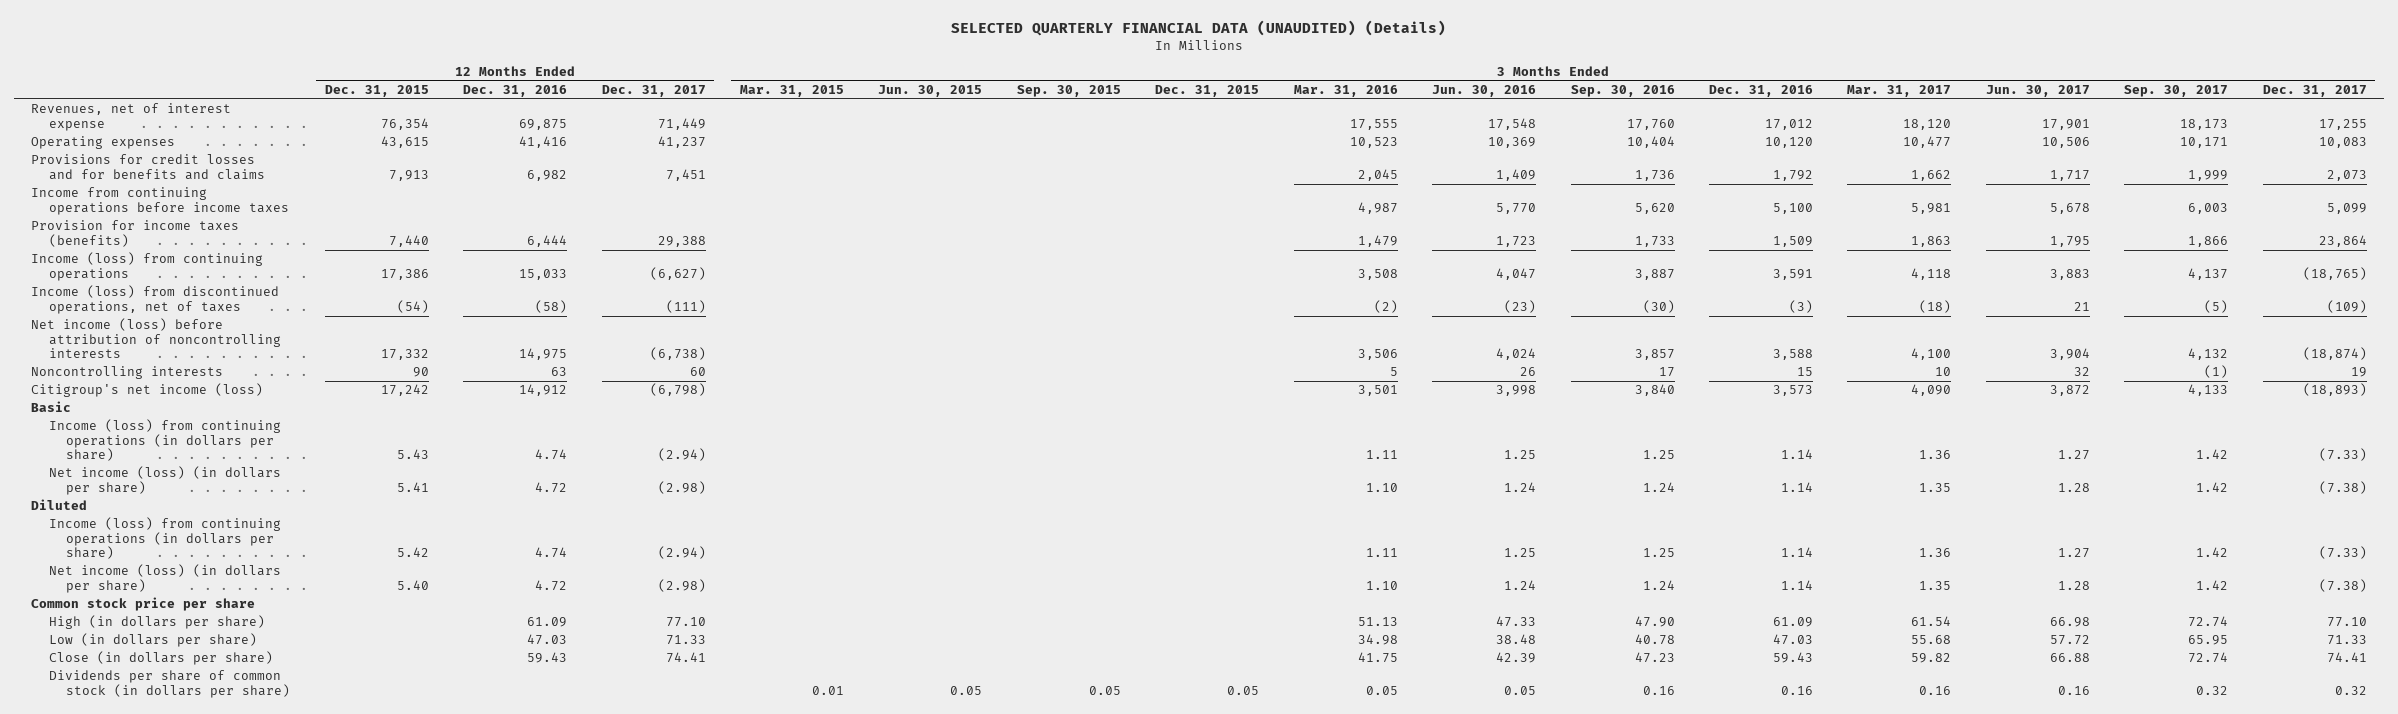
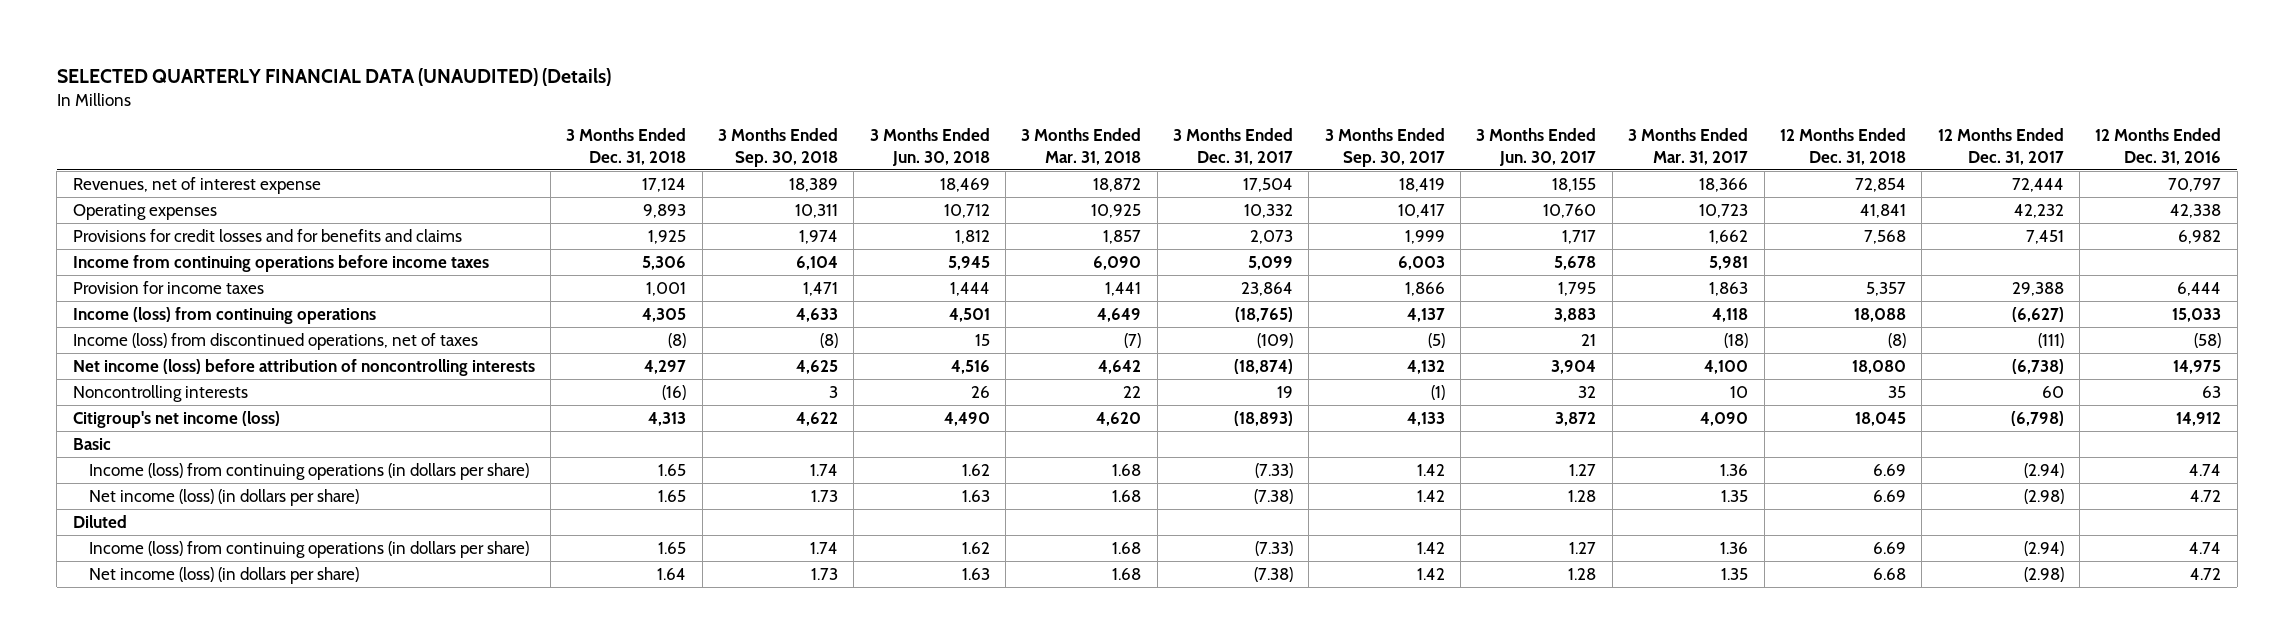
[324,85,429,98] Dec. 31, 2015 -> none
[739,85,844,98] Mar. 31, 2015 -> none
[878,85,983,98] Jun. 30, 2015 -> none
[1016,85,1121,98] Sep. 30, 2015 -> none
[1155,85,1260,98] Dec. 31, 2015 -> none
[1293,85,1398,98] Mar. 31, 2016 -> none
[1432,85,1537,98] Jun. 30, 2016 -> none
[1570,85,1675,98] Sep. 30, 2016 -> none
[1708,85,1813,98] Dec. 31, 2016 -> none
none -> [566,128,687,165] 3 Months Ended Dec. 31, 2018
none -> [717,128,838,167] 3 Months Ended Sep. 30, 2018
none -> [869,128,990,166] 3 Months Ended Jun. 30, 2018
none -> [1021,128,1142,165] 3 Months Ended Mar. 31, 2018
none -> [1779,128,1906,165] 12 Months Ended Dec. 31, 2018
[519,118,568,130] 69,875 -> [2168,177,2222,192] 70,797
[657,117,706,130] 71,449 -> [2011,177,2064,192] 72,444
[1903,118,1952,130] 18,120 -> [1699,177,1749,192] 18,366
[2041,118,2090,130] 17,901 -> [1552,177,1597,192] 18,155
[2180,118,2229,130] 18,173 -> [1398,177,1445,192] 18,419
[2318,118,2367,130] 17,255 -> [1243,177,1294,192] 17,504
[519,136,568,149] 41,416 -> [2170,203,2222,218] 42,338
[657,136,706,149] 41,237 -> [2013,203,2064,218] 42,232
[1903,136,1952,149] 10,477 -> [1699,203,1749,218] 10,723
[2041,137,2090,149] 10,506 -> [1543,203,1597,218] 10,760
[2180,137,2229,149] 10,171 -> [1397,203,1445,218] 10,417
[2318,137,2367,149] 10,083 -> [1244,203,1294,218] 10,332
[31,220,240,247] Provision for income taxes (benefits) -> [72,280,264,294] Provision for income taxes
[31,597,256,612] Common stock price per share -> none
[48,615,265,630] High (in dollars per share) -> none
[48,633,257,648] Low (in dollars per share) -> none
[48,651,273,666] Close (in dollars per share) -> none
[48,670,291,698] Dividends per share of common stock (in dollars per share) -> none

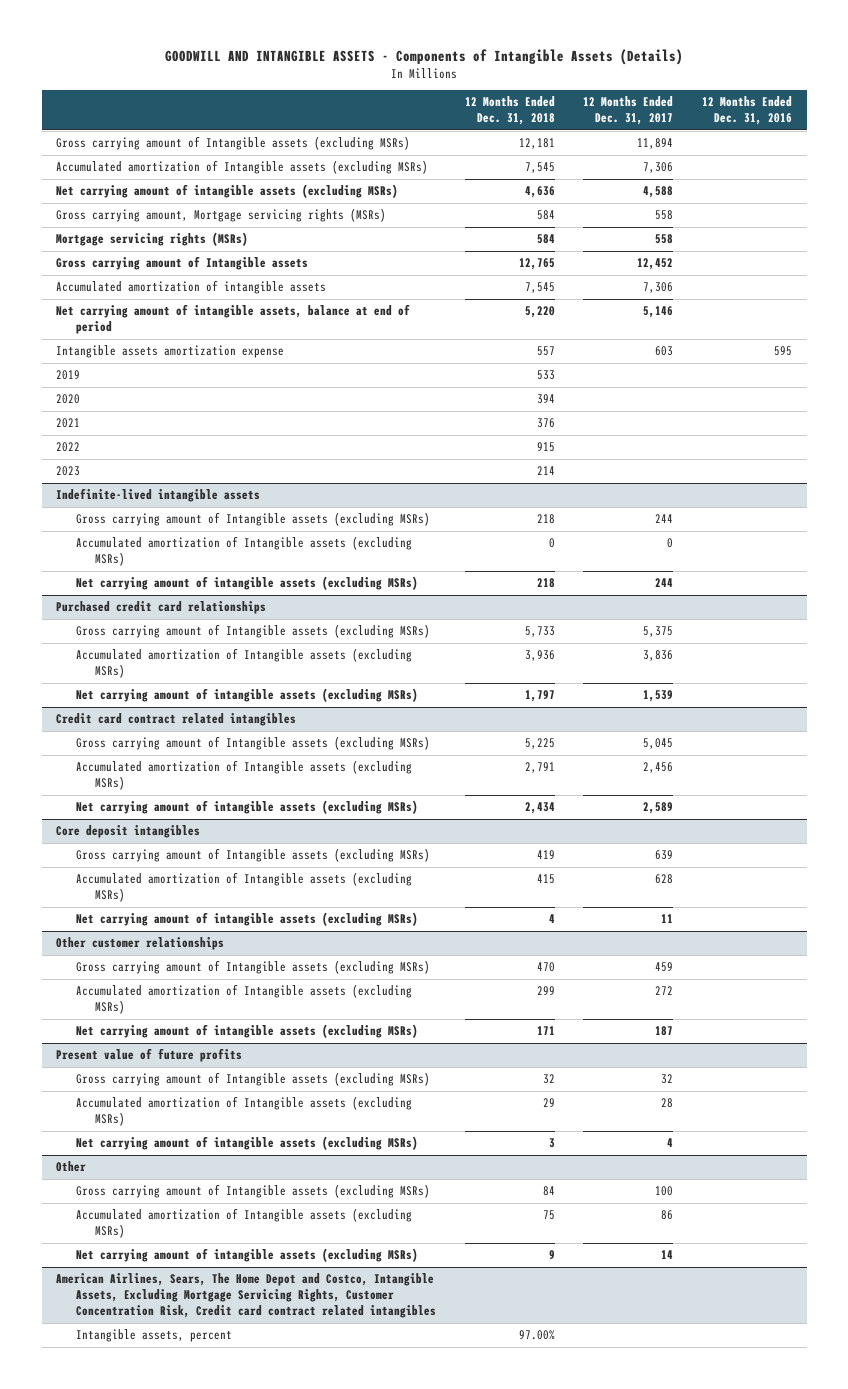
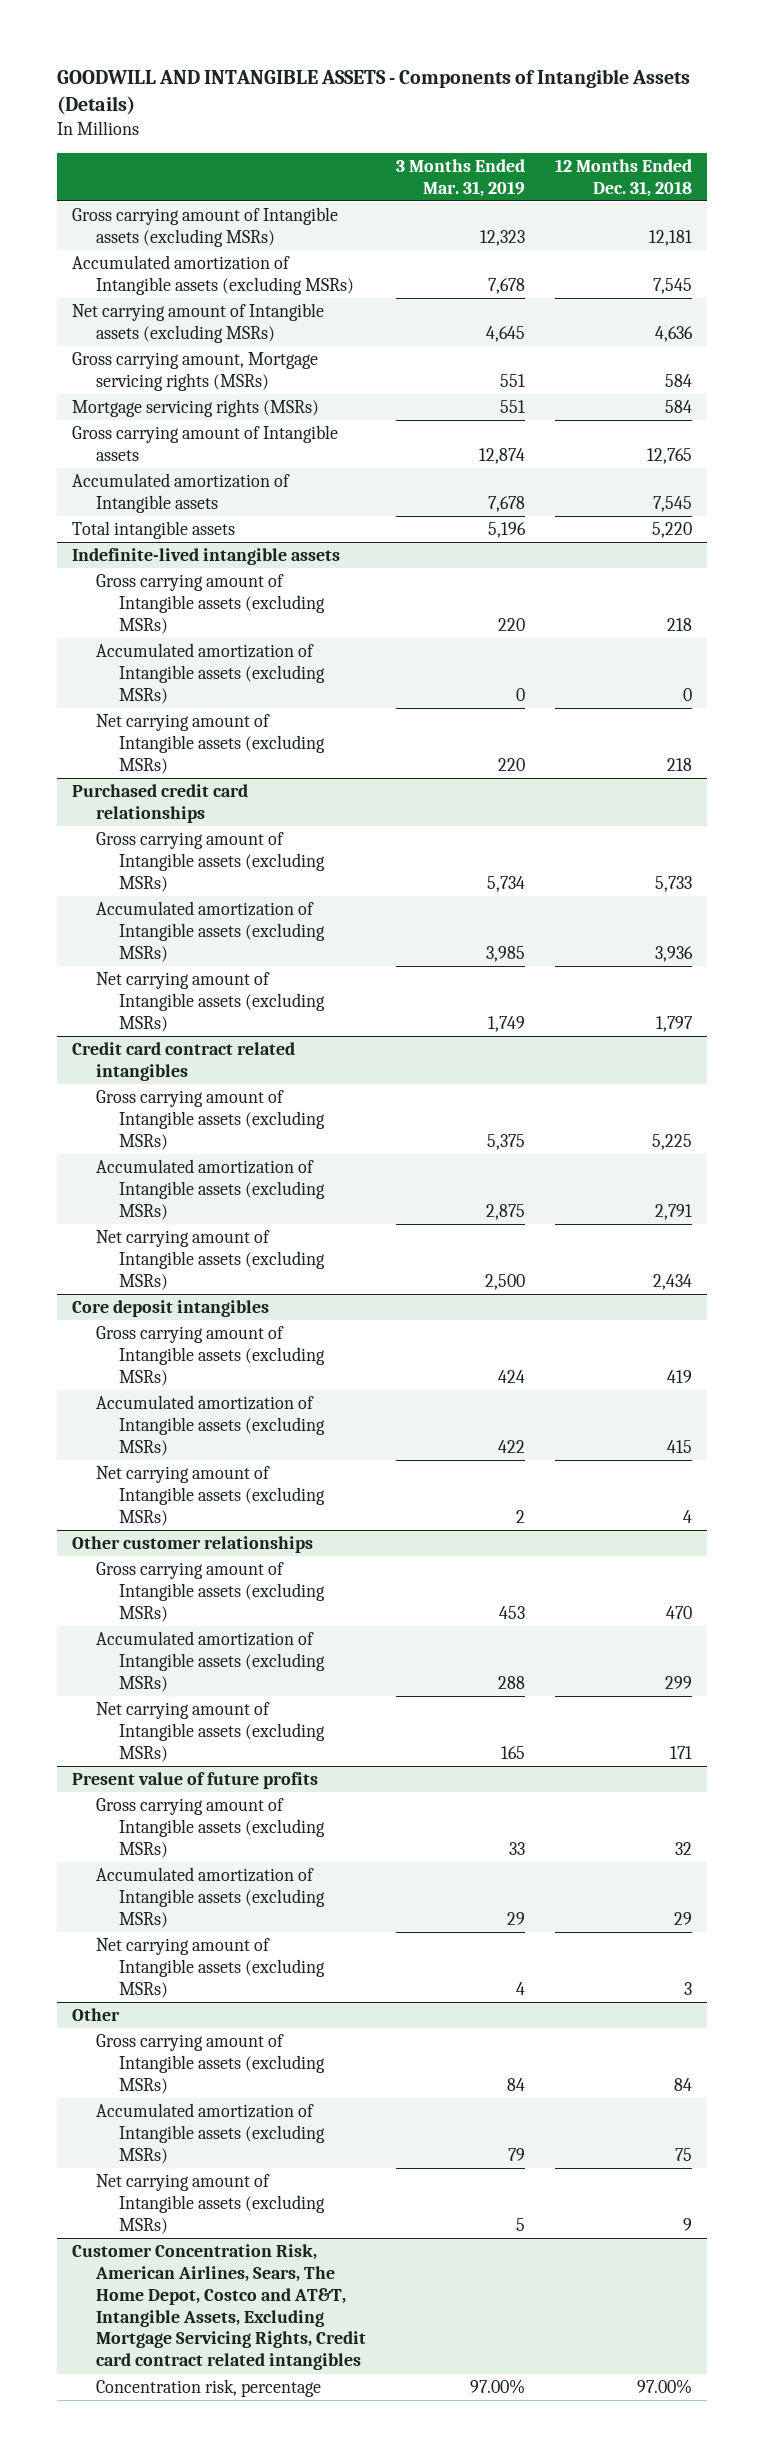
[583,96,674,126] 12 Months Ended Dec. 31, 2017 -> none
[702,96,793,126] 12 Months Ended Dec. 31, 2016 -> none
none -> [395,158,525,197] 3 Months Ended Mar. 31, 2019
[56,184,399,199] Net carrying amount of intangible assets (excluding MSRs) -> [71,303,324,343] Net carrying amount of Intangible assets (excluding MSRs)
[56,345,285,359] Intangible assets amortization expense -> none
[56,370,81,381] 2019 -> none
[56,394,81,405] 2020 -> none
[56,418,81,429] 2021 -> none
[56,442,81,453] 2022 -> none
[56,466,81,477] 2023 -> none
[56,280,327,295] Accumulated amortization of intangible assets -> [71,473,290,513] Accumulated amortization of Intangible assets
[56,304,411,335] Net carrying amount of intangible assets, balance at end of period -> [71,521,235,540] Total intangible assets
[75,576,418,591] Net carrying amount of intangible assets (excluding MSRs) -> [95,714,326,774] Net carrying amount of Intangible assets (excluding MSRs)
[75,688,418,703] Net carrying amount of intangible assets (excluding MSRs) -> [95,972,326,1032] Net carrying amount of Intangible assets (excluding MSRs)
[75,800,418,815] Net carrying amount of intangible assets (excluding MSRs) -> [95,1230,326,1290] Net carrying amount of Intangible assets (excluding MSRs)
[75,912,418,927] Net carrying amount of intangible assets (excluding MSRs) -> [95,1466,326,1526] Net carrying amount of Intangible assets (excluding MSRs)
[75,1024,418,1039] Net carrying amount of intangible assets (excluding MSRs) -> [95,1702,326,1762] Net carrying amount of Intangible assets (excluding MSRs)
[75,1136,418,1151] Net carrying amount of intangible assets (excluding MSRs) -> [95,1938,326,1998] Net carrying amount of Intangible assets (excluding MSRs)
[75,1248,418,1263] Net carrying amount of intangible assets (excluding MSRs) -> [95,2174,326,2234] Net carrying amount of Intangible assets (excluding MSRs)
[56,1273,436,1319] American Airlines, Sears, The Home Depot and Costco, Intangible Assets, Excluding Mortgage Servicing Rights, Customer Concentration Risk, Credit card contract related intangibles -> [71,2244,366,2371] Customer Concentration Risk, American Airlines, Sears, The Home Depot, Costco and AT&T, Intangible Assets, Excluding Mortgage Servicing Rights, Credit card contract related intangibles
[75,1329,232,1343] Intangible assets, percent -> [95,2379,321,2398] Concentration risk, percentage

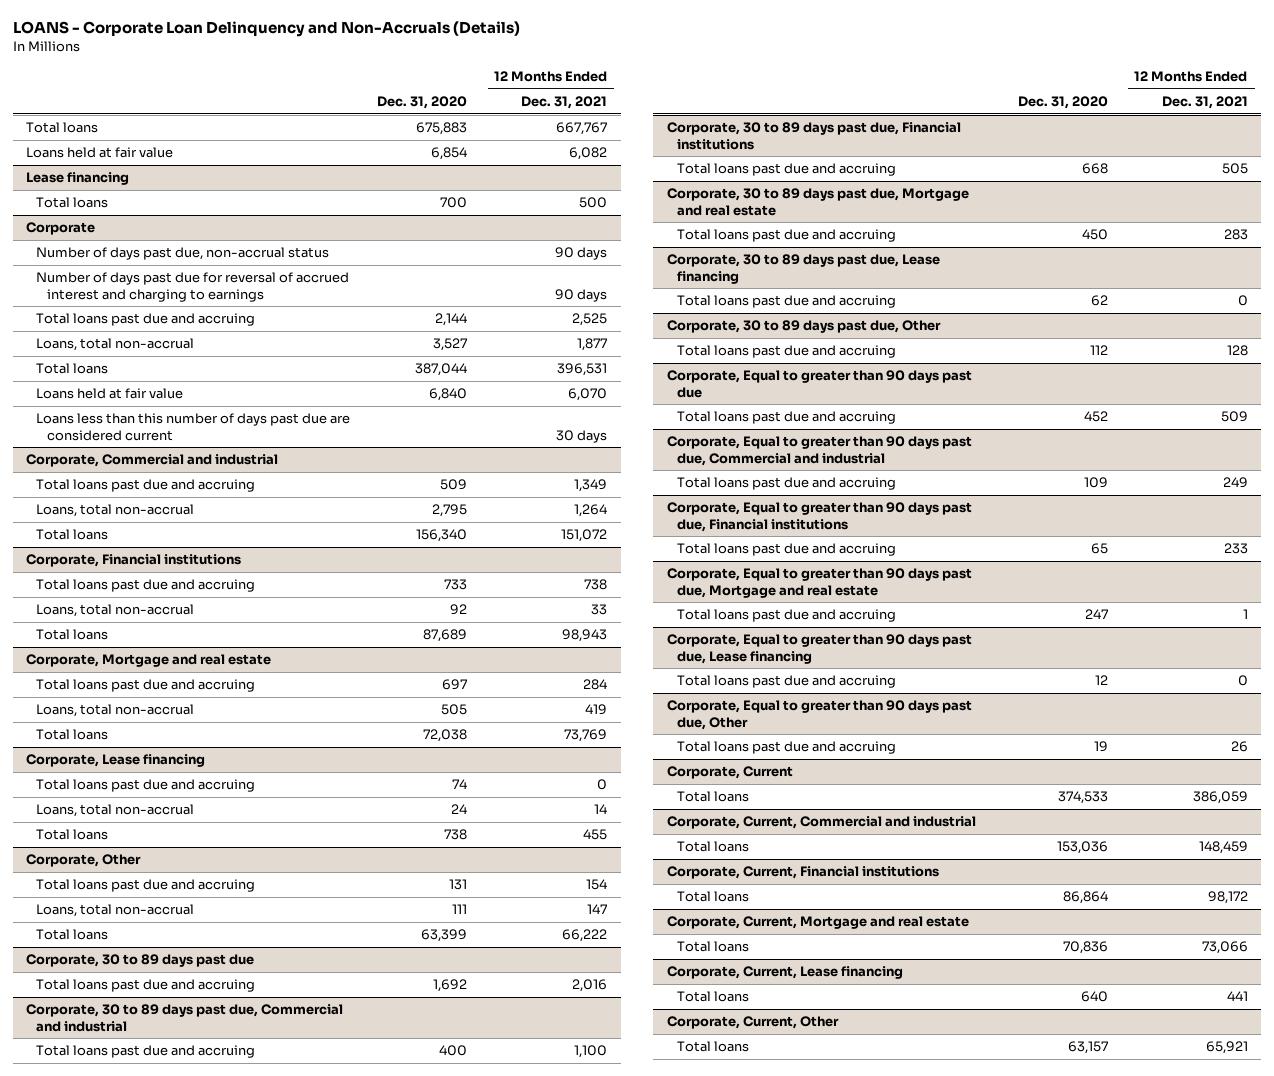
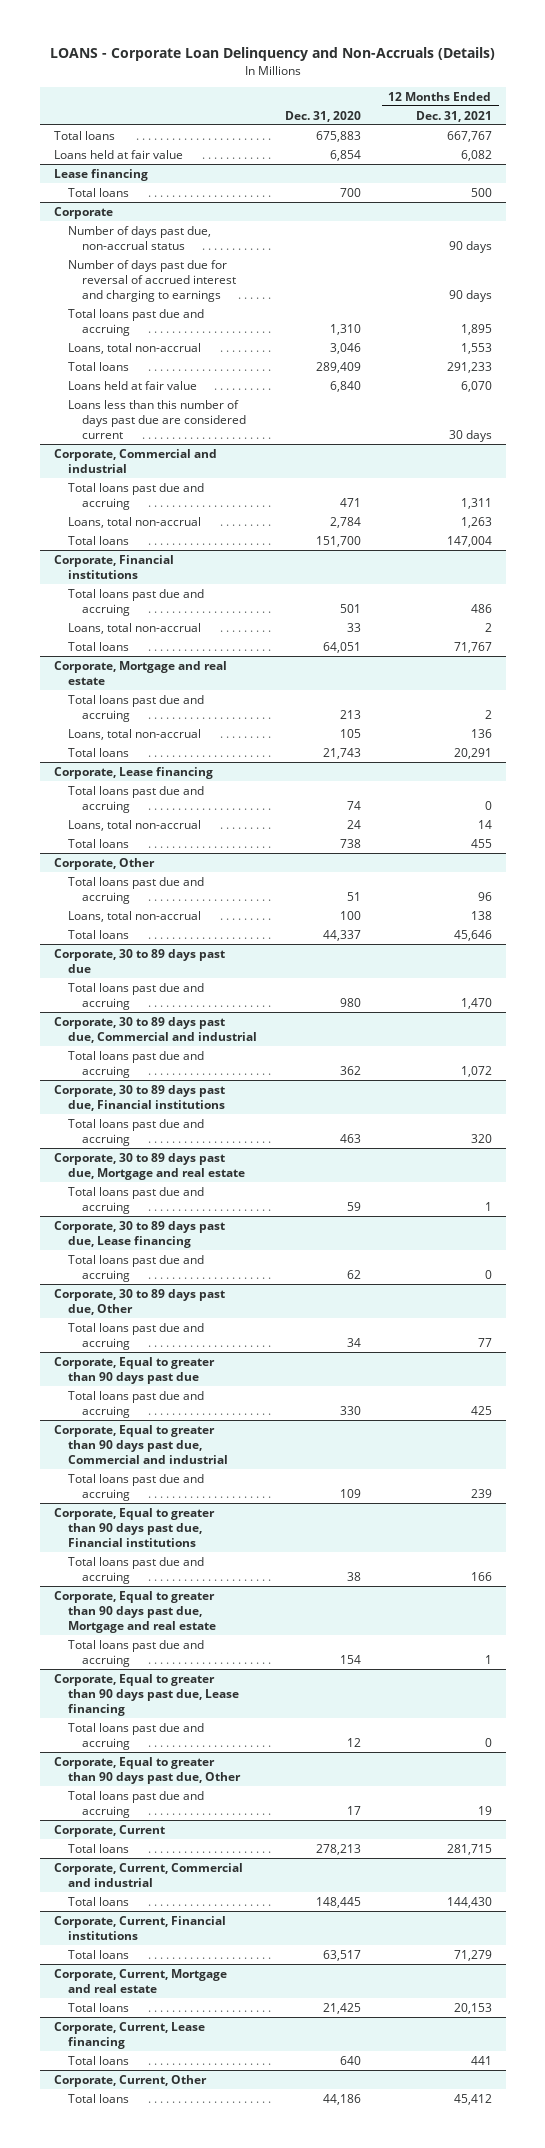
[435,313,468,327] 2,144 -> [329,323,361,335] 1,310
[572,313,608,327] 2,525 -> [460,323,492,335] 1,895
[433,338,468,352] 3,527 -> [329,342,361,354] 3,046
[577,338,608,352] 1,877 -> [460,342,492,354] 1,553
[415,363,468,377] 387,044 -> [315,361,361,373] 289,409
[557,363,608,377] 396,531 -> [446,361,492,373] 291,233
[440,479,468,491] 509 -> [339,497,361,507] 471
[574,479,608,493] 1,349 -> [460,497,492,509] 1,311
[432,504,468,518] 2,795 -> [329,516,361,528] 2,784
[574,504,608,518] 1,264 -> [460,516,492,528] 1,263
[416,529,468,543] 156,340 -> [315,535,361,547] 151,700
[561,529,608,543] 151,072 -> [446,535,492,547] 147,004
[444,579,468,591] 733 -> [339,603,361,613] 501
[584,579,608,591] 738 -> [470,603,492,613] 486
[450,604,468,616] 92 -> [346,622,361,632] 33
[591,604,608,616] 33 -> [484,622,492,632] 2
[423,629,468,643] 87,689 -> [322,641,361,653] 64,051
[562,629,608,643] 98,943 -> [453,641,492,653] 71,767
[442,679,468,691] 697 -> [339,709,361,719] 213
[583,679,608,691] 284 -> [484,709,492,719] 2
[441,704,468,716] 505 -> [339,728,361,738] 105
[585,704,608,716] 419 -> [470,728,492,738] 136
[423,729,468,743] 72,038 -> [322,747,361,759] 21,743
[564,729,608,743] 73,769 -> [453,747,492,759] 20,291
[449,879,468,891] 131 -> [346,891,361,901] 51
[586,879,608,891] 154 -> [477,891,492,901] 96
[452,904,468,915] 111 -> [339,910,361,920] 100
[587,904,608,915] 147 -> [470,910,492,920] 138
[421,929,468,943] 63,399 -> [322,929,361,941] 44,337
[562,929,608,943] 66,222 -> [453,929,492,941] 45,646
[433,979,468,993] 1,692 -> [339,997,361,1007] 980
[572,979,608,993] 2,016 -> [460,997,492,1009] 1,470
[439,1045,468,1057] 400 -> [339,1065,361,1075] 362
[574,1045,608,1059] 1,100 -> [460,1065,492,1077] 1,072
[1082,163,1109,175] 668 -> [339,1133,361,1143] 463
[1221,163,1248,175] 505 -> [470,1133,492,1143] 320
[1082,229,1109,241] 450 -> [346,1201,361,1211] 59
[1223,229,1248,241] 283 -> [484,1201,492,1211] 1
[1090,345,1109,356] 112 -> [346,1337,361,1347] 34
[1226,345,1248,357] 128 -> [477,1337,492,1347] 77
[1084,411,1109,423] 452 -> [339,1405,361,1415] 330
[1220,411,1248,423] 509 -> [470,1405,492,1415] 425
[1222,477,1248,489] 249 -> [470,1488,492,1498] 239
[1091,543,1109,555] 65 -> [346,1571,361,1581] 38
[1223,543,1248,555] 233 -> [470,1571,492,1581] 166
[1085,609,1109,620] 247 -> [339,1654,361,1664] 154
[1094,741,1109,753] 19 -> [346,1805,361,1815] 17
[1230,741,1248,753] 26 -> [477,1805,492,1815] 19
[1058,791,1109,805] 374,533 -> [315,1843,361,1855] 278,213
[1192,791,1248,805] 386,059 -> [446,1843,492,1855] 281,715
[1057,841,1109,855] 153,036 -> [315,1896,361,1908] 148,445
[1198,841,1248,855] 148,459 -> [446,1896,492,1908] 144,430
[1063,891,1109,905] 86,864 -> [322,1949,361,1961] 63,517
[1207,891,1248,905] 98,172 -> [453,1949,492,1961] 71,279
[1063,941,1109,955] 70,836 -> [322,2002,361,2014] 21,425
[1201,941,1248,955] 73,066 -> [453,2002,492,2014] 20,153
[1068,1041,1109,1055] 63,157 -> [322,2093,361,2105] 44,186
[1205,1041,1248,1055] 65,921 -> [453,2093,492,2105] 45,412

